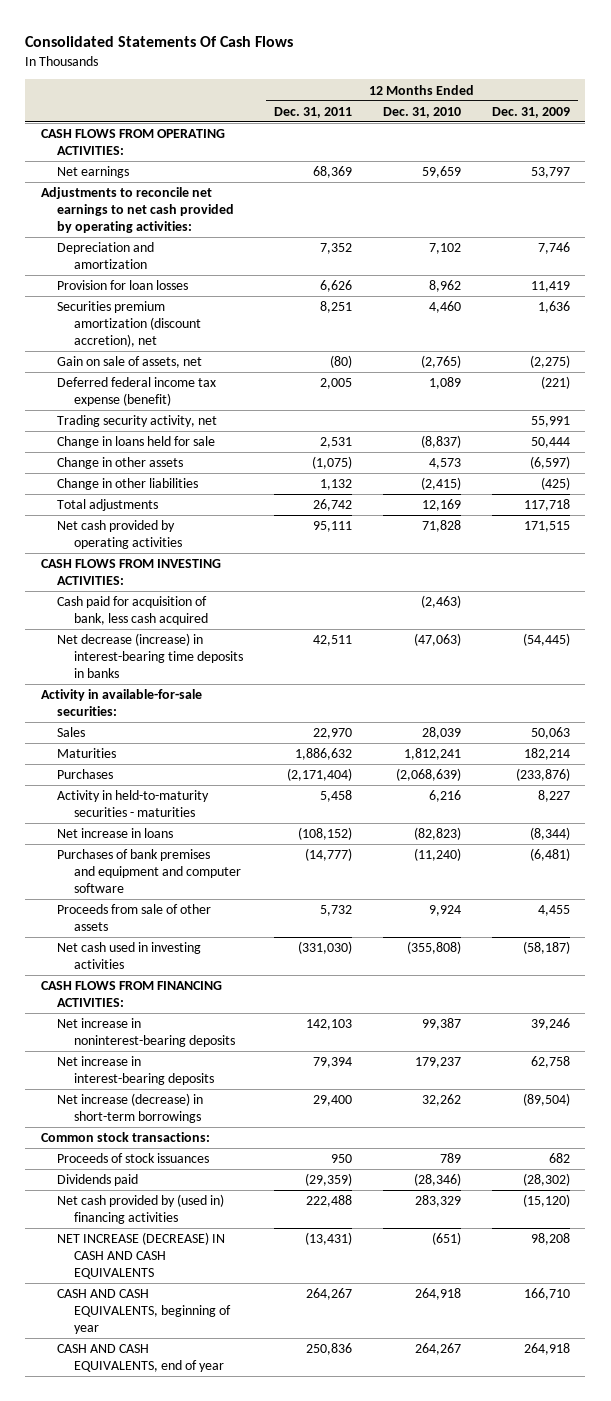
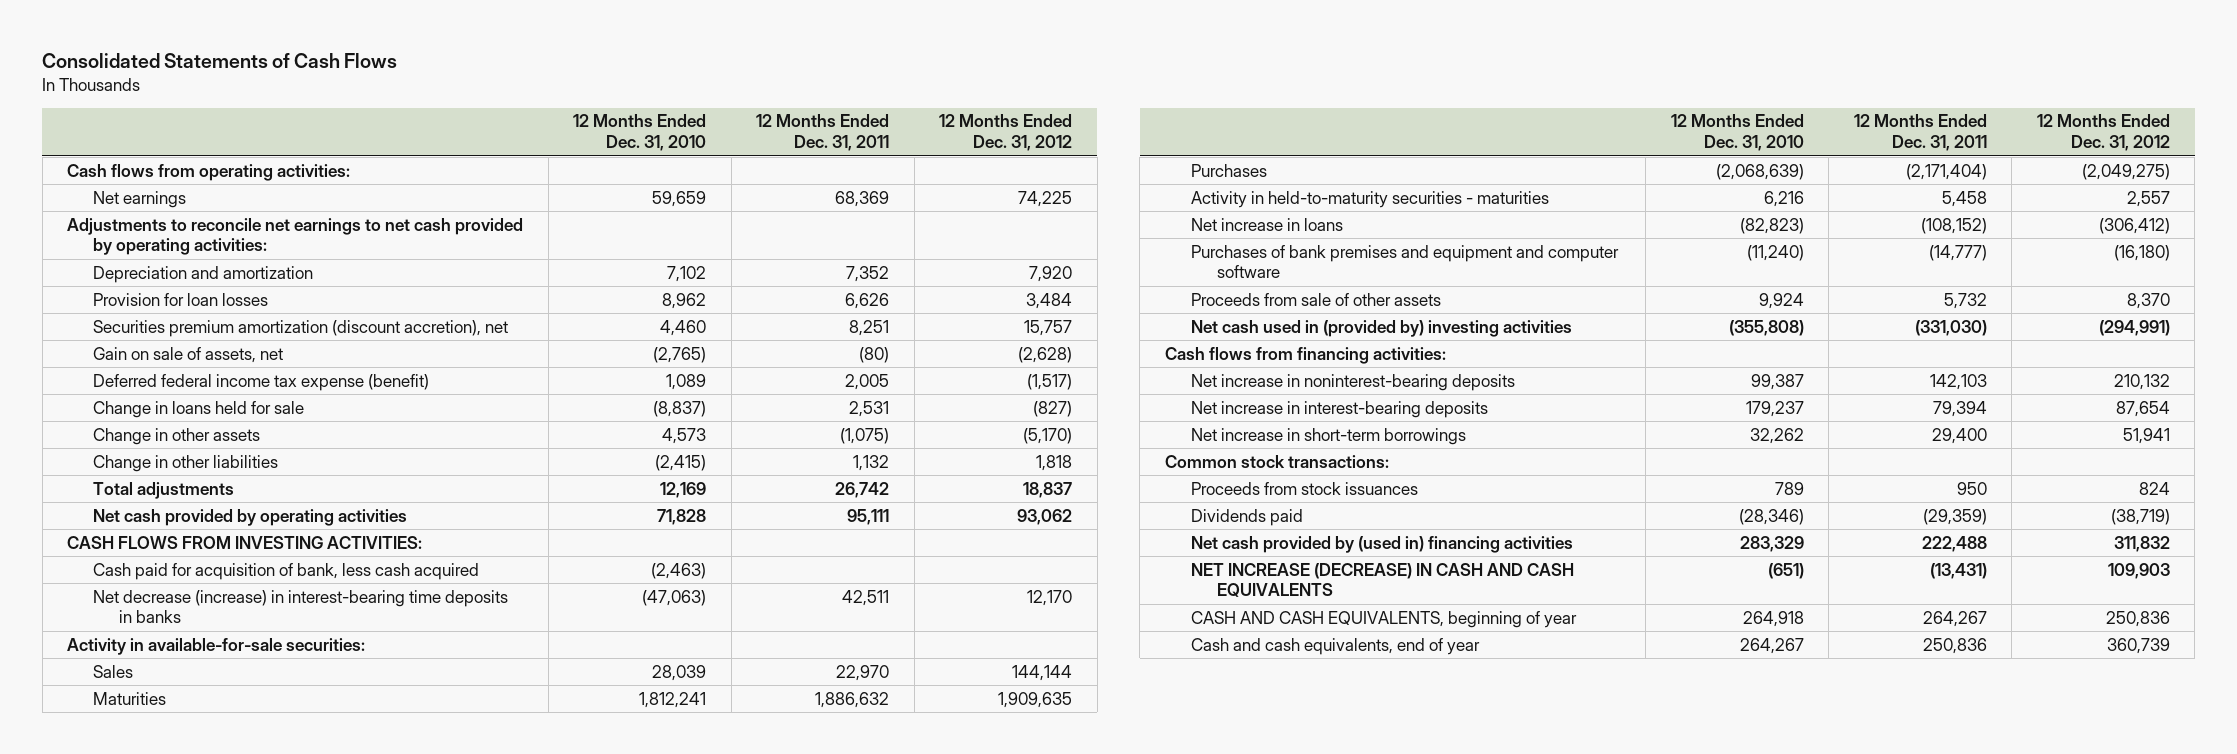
[25,35,294,47] Consolidated Statements Of Cash Flows -> [42,53,398,69] Consolidated Statements of Cash Flows
[491,106,570,118] Dec. 31, 2009 -> none
none -> [939,114,1073,152] 12 Months Ended Dec. 31, 2012
[40,129,225,155] CASH FLOWS FROM OPERATING ACTIVITIES: -> [67,163,351,181] Cash flows from operating activities:
[57,415,218,428] Trading security activity, net -> none
[57,942,202,969] Net cash used in investing activities -> [1190,319,1572,337] Net cash used in (provided by) investing activities
[40,981,222,1007] CASH FLOWS FROM FINANCING ACTIVITIES: -> [1164,346,1446,364] Cash flows from financing activities:
[57,1093,204,1123] Net increase (decrease) in short-term borrowings -> [1190,427,1466,445] Net increase in short-term borrowings
[57,1153,210,1164] Proceeds of stock issuances -> [1190,481,1418,495] Proceeds from stock issuances
[57,1344,224,1372] CASH AND CASH EQUIVALENTS, end of year -> [1190,637,1480,655] Cash and cash equivalents, end of year

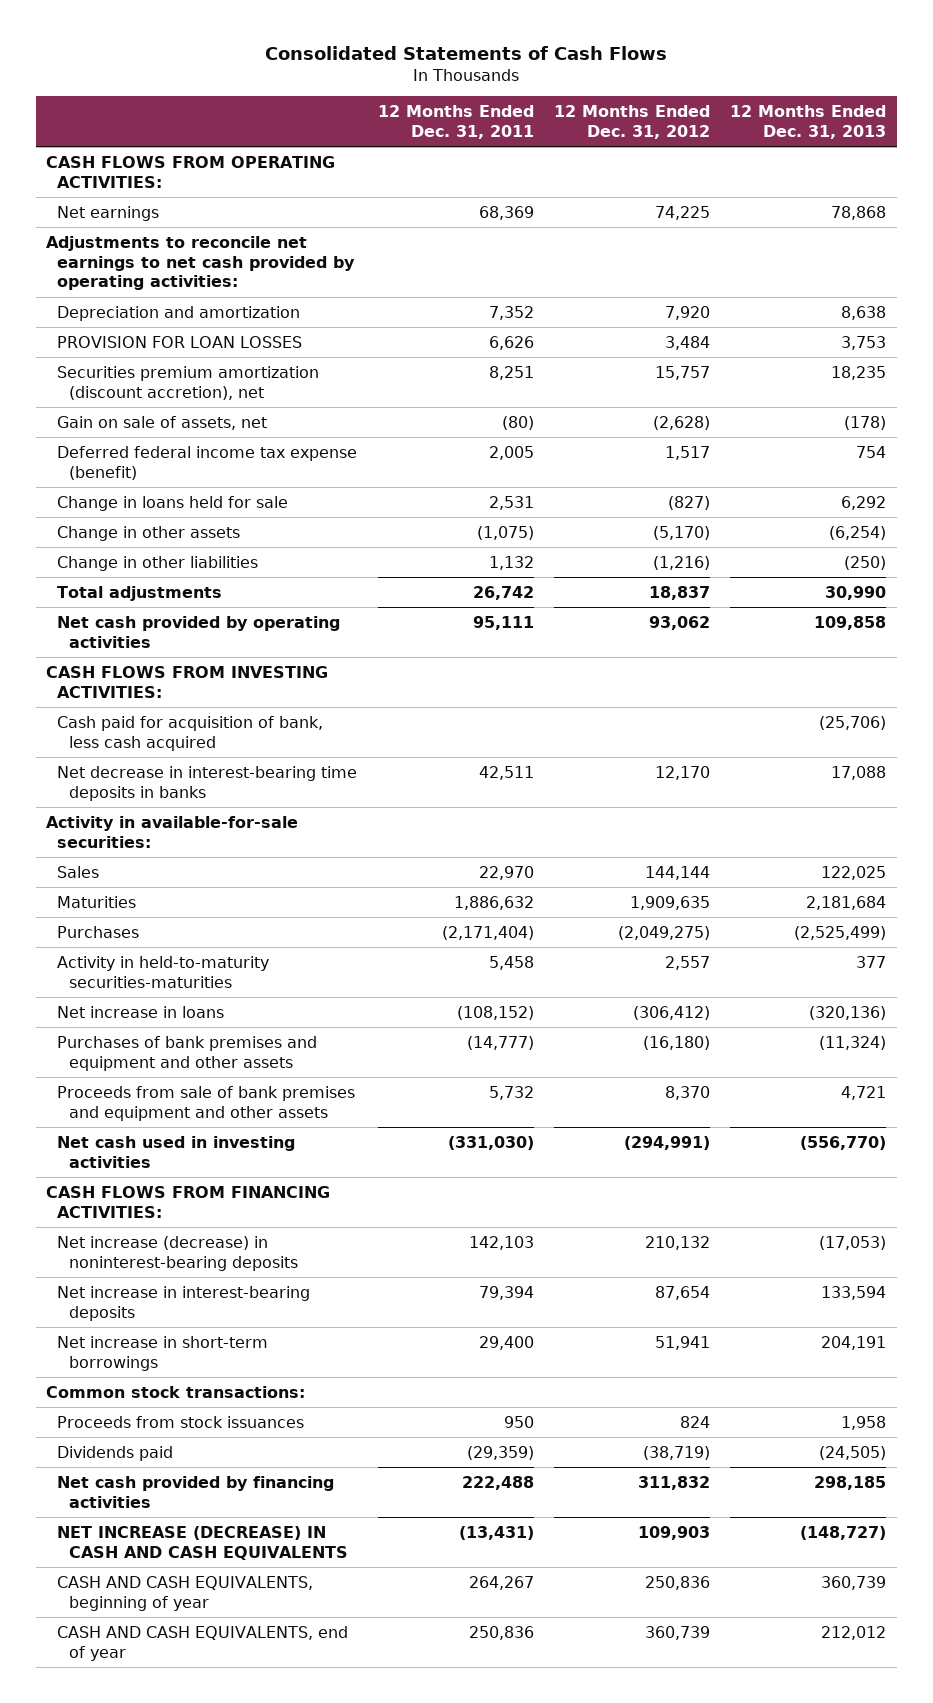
[573,114,707,152] 12 Months Ended Dec. 31, 2010 -> none
none -> [730,105,887,139] 12 Months Ended Dec. 31, 2013
[67,163,351,181] Cash flows from operating activities: -> [46,155,336,188] CASH FLOWS FROM OPERATING ACTIVITIES:
[93,292,269,306] Provision for loan losses -> [57,335,303,348] PROVISION FOR LOAN LOSSES
[1027,373,1073,390] (1,517) -> [665,445,711,460] 1,517
[1036,454,1073,471] 1,818 -> [653,555,711,570] (1,216)
[93,589,509,624] Net decrease (increase) in interest-bearing time deposits in banks -> [57,765,358,801] Net decrease in interest-bearing time deposits in banks
[1190,190,1549,208] Activity in held-to-maturity securities - maturities -> [57,955,270,988] Activity in held-to-maturity securities-maturities
[1190,244,1619,279] Purchases of bank premises and equipment and computer software -> [57,1035,318,1071] Purchases of bank premises and equipment and other assets
[1190,292,1441,306] Proceeds from sale of other assets -> [57,1085,356,1121] Proceeds from sale of bank premises and equipment and other assets
[1190,319,1572,337] Net cash used in (provided by) investing activities -> [57,1135,296,1168] Net cash used in investing activities
[1164,346,1446,364] Cash flows from financing activities: -> [46,1185,331,1218] CASH FLOWS FROM FINANCING ACTIVITIES:
[1190,373,1515,391] Net increase in noninterest-bearing deposits -> [57,1235,298,1271] Net increase (decrease) in noninterest-bearing deposits
[1190,535,1573,553] Net cash provided by (used in) financing activities -> [57,1475,335,1508] Net cash provided by financing activities
[1190,637,1480,655] Cash and cash equivalents, end of year -> [57,1625,349,1661] CASH AND CASH EQUIVALENTS, end of year

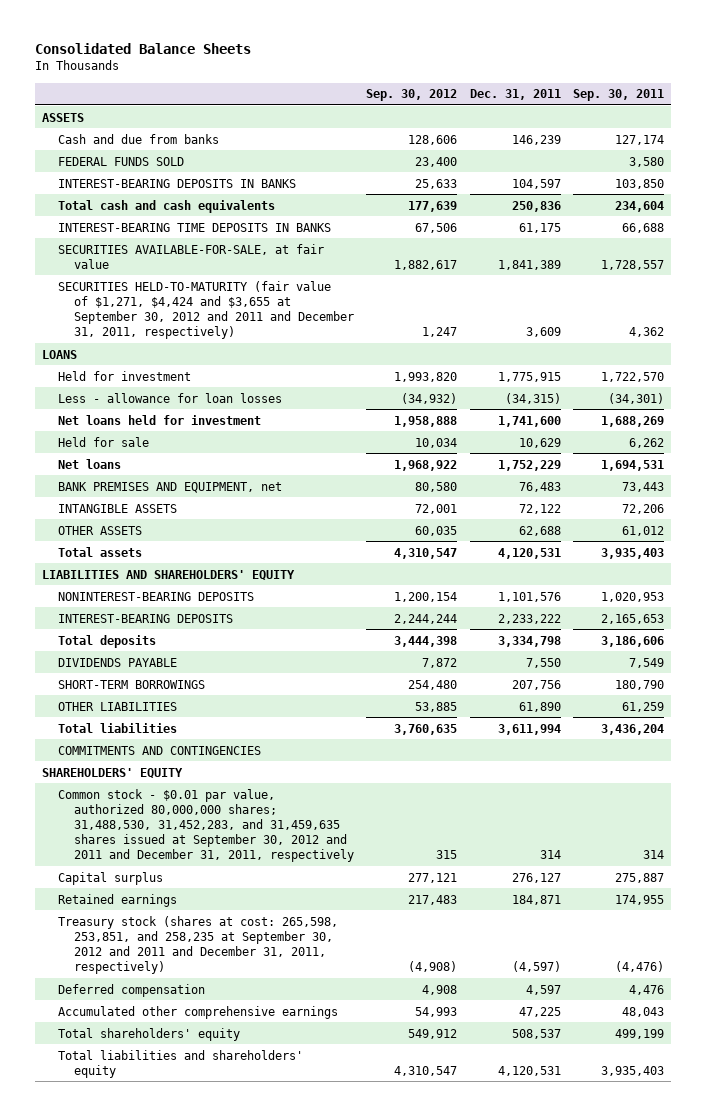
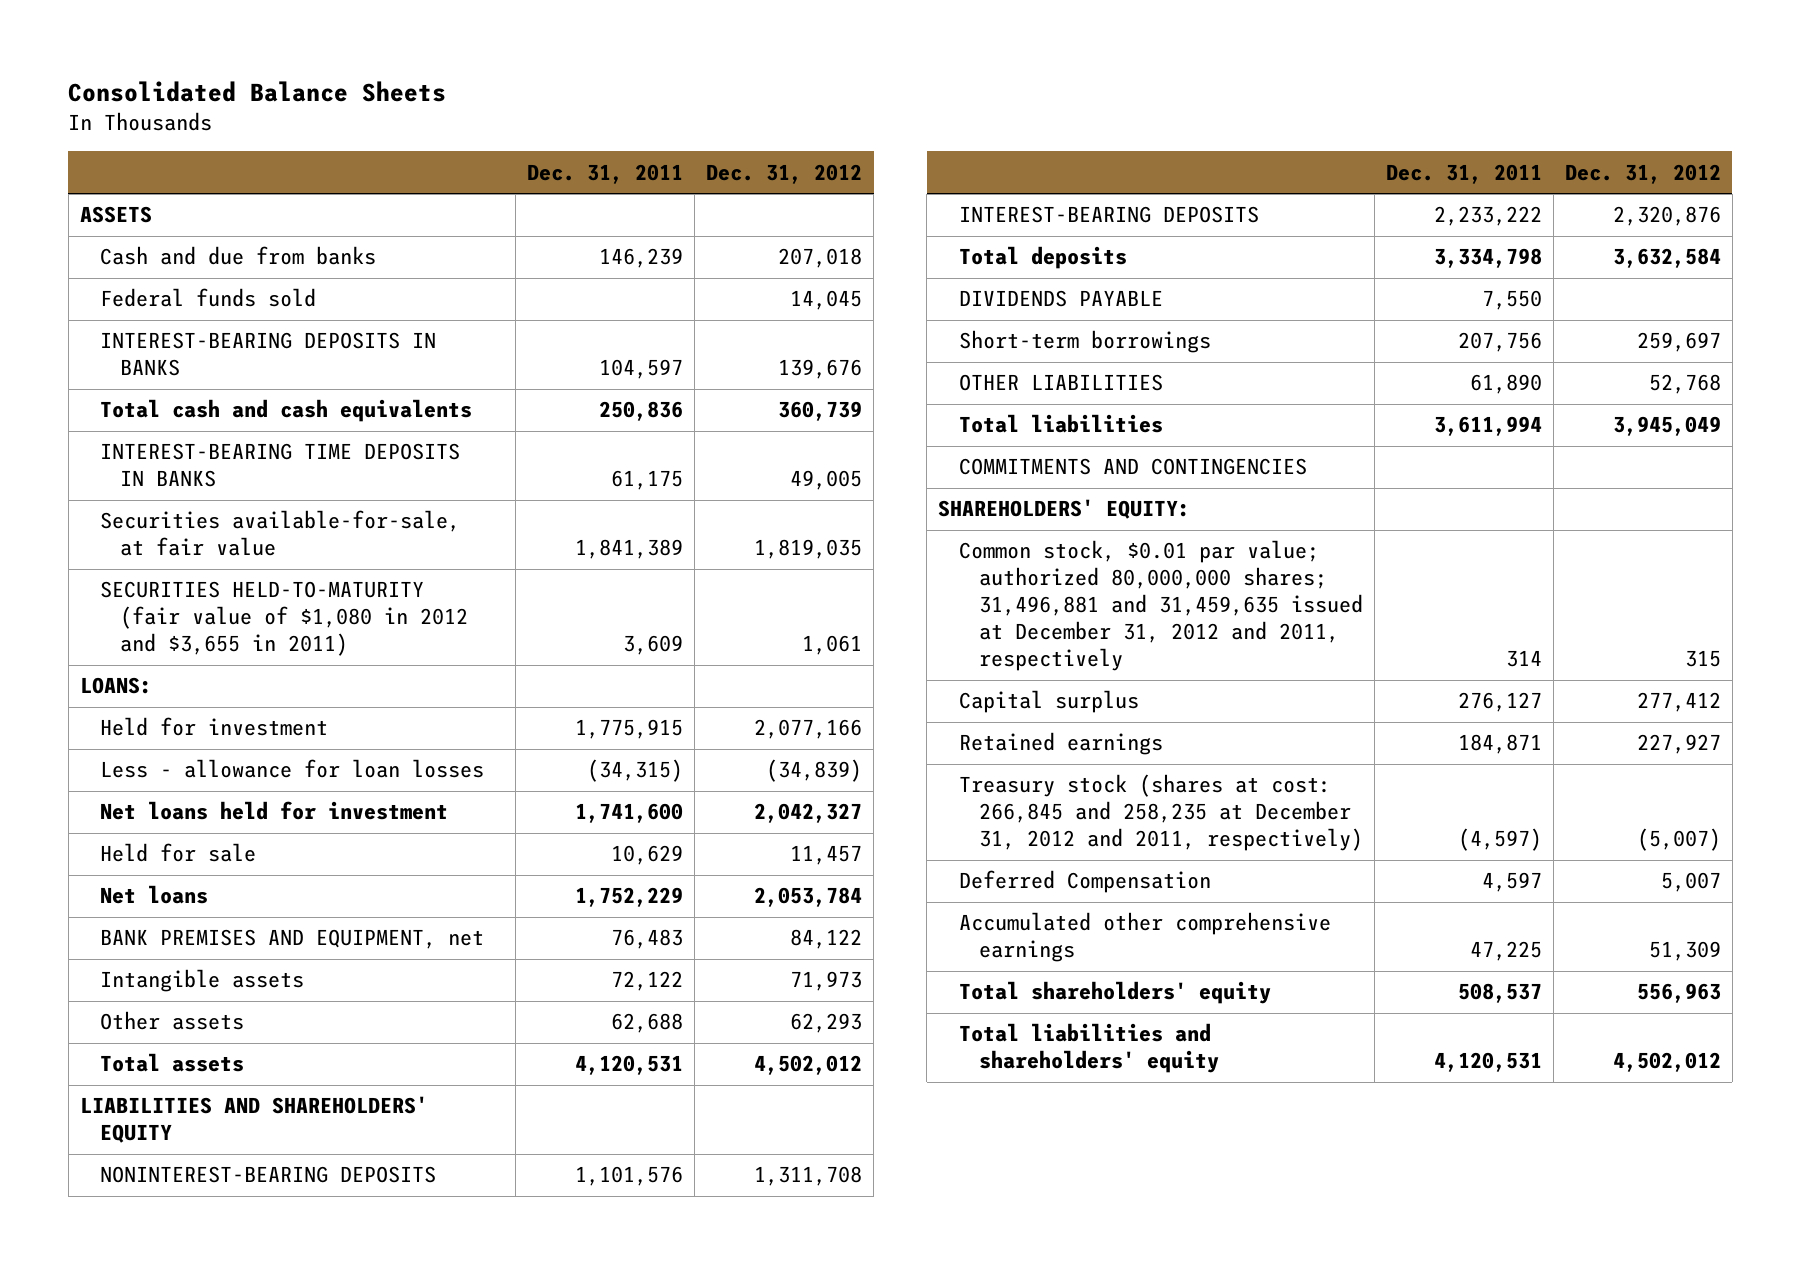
[366,89,458,102] Sep. 30, 2012 -> none
[573,89,665,102] Sep. 30, 2011 -> none
none -> [706,163,863,184] Dec. 31, 2012
[57,156,184,166] FEDERAL FUNDS SOLD -> [99,288,316,308] Federal funds sold
[57,243,324,269] SECURITIES AVAILABLE-FOR-SALE, at fair value -> [99,510,460,557] Securities available-for-sale, at fair value
[57,280,354,340] SECURITIES HELD-TO-MATURITY (fair value of $1,271, $4,424 and $3,655 at September 30, 2012 and 2011 and December 31, 2011, respectively) -> [99,581,469,657] SECURITIES HELD-TO-MATURITY (fair value of $1,080 in 2012 and $3,655 in 2011)
[41,349,77,359] LOANS -> [79,677,152,695] LOANS:
[57,503,177,513] INTANGIBLE ASSETS -> [99,969,304,993] Intangible assets
[57,525,142,535] OTHER ASSETS -> [99,1011,244,1031] Other assets
[57,679,205,689] SHORT-TERM BORROWINGS -> [958,330,1211,354] Short-term borrowings
[41,767,183,778] SHAREHOLDERS' EQUITY -> [938,499,1191,520] SHAREHOLDERS' EQUITY:
[57,788,354,863] Common stock - $0.01 par value, authorized 80,000,000 shares; 31,488,530, 31,452,283, and 31,459,635 shares issued at September 30, 2012 and 2011 and December 31, 2011, respectively -> [958,540,1363,672] Common stock, $0.01 par value; authorized 80,000,000 shares; 31,496,881 and 31,459,635 issued at December 31, 2012 and 2011, respectively
[57,915,338,975] Treasury stock (shares at cost: 265,598, 253,851, and 258,235 at September 30, 2012 and 2011 and December 31, 2011, respectively) -> [958,774,1363,852] Treasury stock (shares at cost: 266,845 and 258,235 at December 31, 2012 and 2011, respectively)
[57,983,205,997] Deferred compensation -> [958,870,1211,894] Deferred Compensation

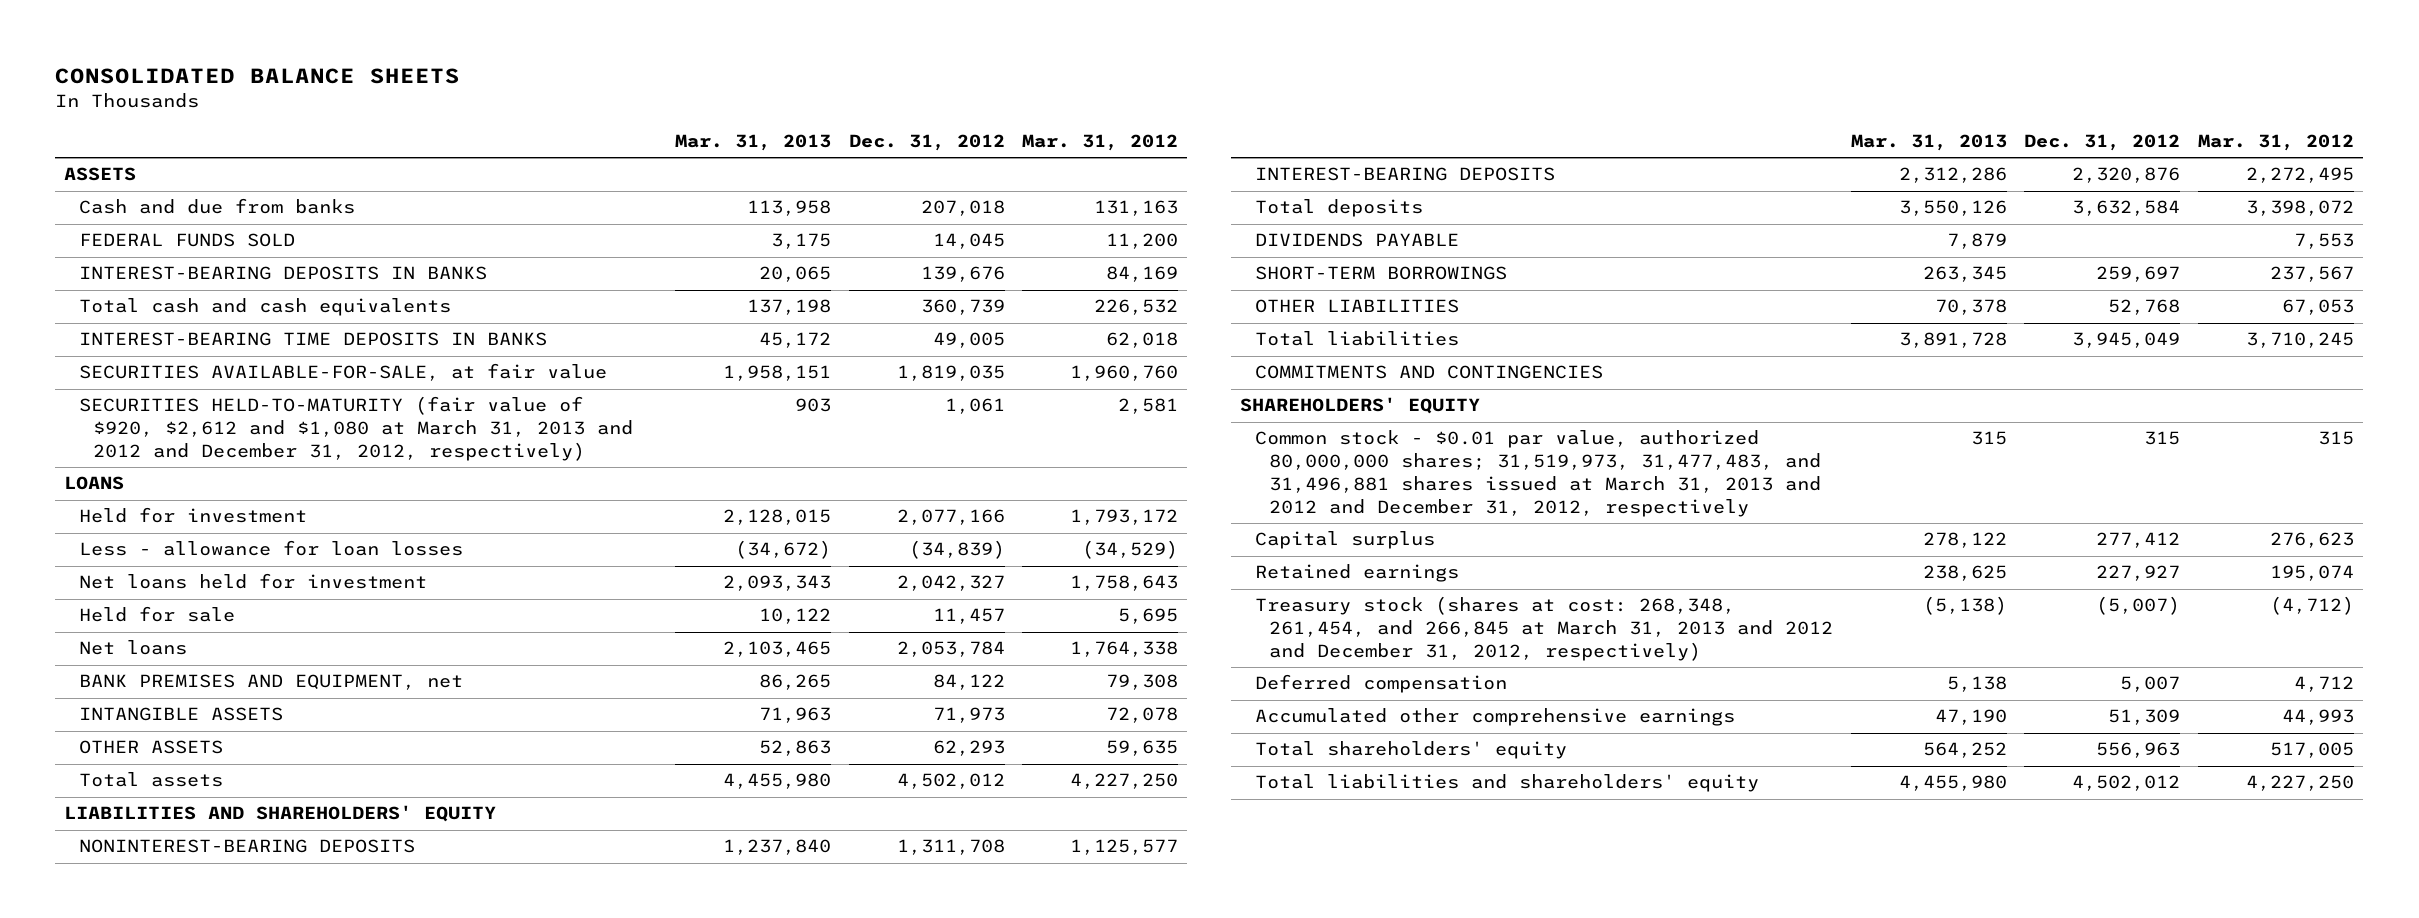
[68,81,447,103] Consolidated Balance Sheets -> [55,67,461,84] CONSOLIDATED BALANCE SHEETS
[527,163,684,184] Dec. 31, 2011 -> none
none -> [674,133,831,151] Mar. 31, 2013
none -> [1022,133,1179,151] Mar. 31, 2012
[99,288,316,308] Federal funds sold -> [78,233,295,248] FEDERAL FUNDS SOLD
[99,510,460,557] Securities available-for-sale, at fair value -> [78,363,607,382] SECURITIES AVAILABLE-FOR-SALE, at fair value
[99,581,469,657] SECURITIES HELD-TO-MATURITY (fair value of $1,080 in 2012 and $3,655 in 2011) -> [78,396,634,462] SECURITIES HELD-TO-MATURITY (fair value of $920, $2,612 and $1,080 at March 31, 2013 and 2012 and December 31, 2012, respectively)
[79,677,152,695] LOANS: -> [64,476,125,491] LOANS
[99,969,304,993] Intangible assets -> [78,707,283,722] INTANGIBLE ASSETS
[99,1011,244,1031] Other assets -> [78,740,223,755] OTHER ASSETS
[958,330,1211,354] Short-term borrowings -> [1254,266,1507,281] SHORT-TERM BORROWINGS
[938,499,1191,520] SHAREHOLDERS' EQUITY: -> [1240,397,1481,415] SHAREHOLDERS' EQUITY
[958,540,1363,672] Common stock, $0.01 par value; authorized 80,000,000 shares; 31,496,881 and 31,459,635 issued at December 31, 2012 and 2011, respectively -> [1254,430,1821,517] Common stock - $0.01 par value, authorized 80,000,000 shares; 31,519,973, 31,477,483, and 31,496,881 shares issued at March 31, 2013 and 2012 and December 31, 2012, respectively
[958,774,1363,852] Treasury stock (shares at cost: 266,845 and 258,235 at December 31, 2012 and 2011, respectively) -> [1254,596,1833,662] Treasury stock (shares at cost: 268,348, 261,454, and 266,845 at March 31, 2013 and 2012 and December 31, 2012, respectively)
[958,870,1211,894] Deferred Compensation -> [1254,674,1507,694] Deferred compensation

